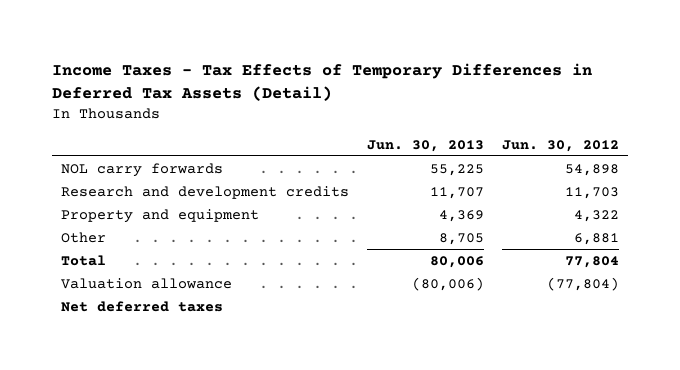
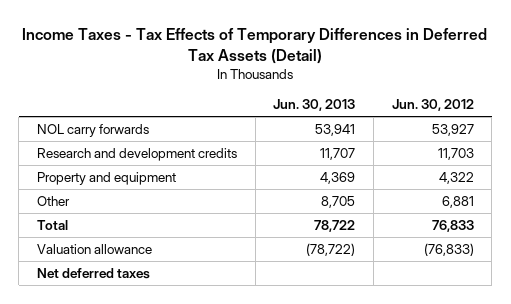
[429,163,484,176] 55,225 -> [315,124,356,137] 53,941
[565,163,620,176] 54,898 -> [431,124,474,137] 53,927
[429,255,484,268] 80,006 -> [314,220,356,233] 78,722
[565,255,620,268] 77,804 -> [431,220,474,233] 76,833
[411,276,484,291] (80,006) -> [306,243,356,257] (78,722)
[547,276,620,291] (77,804) -> [423,243,474,257] (76,833)

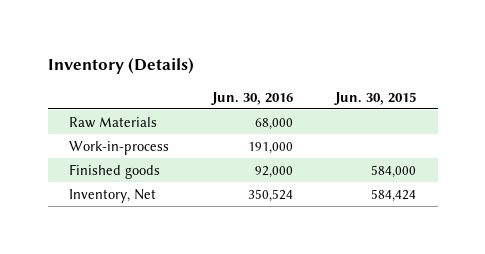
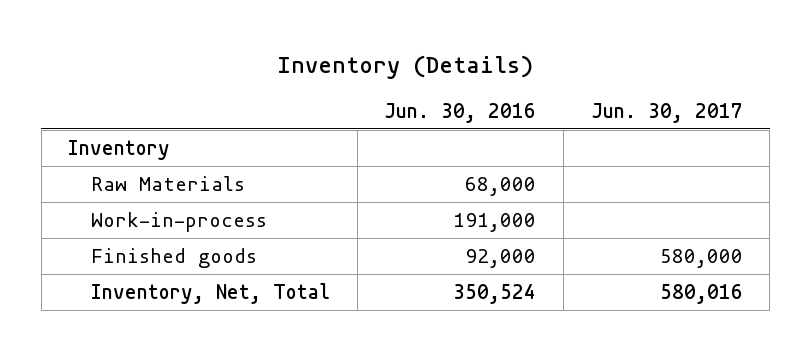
[334,91,417,105] Jun. 30, 2015 -> none
none -> [590,102,743,123] Jun. 30, 2017
none -> [68,139,171,160] Inventory
[68,188,156,203] Inventory, Net -> [91,282,331,304] Inventory, Net, Total

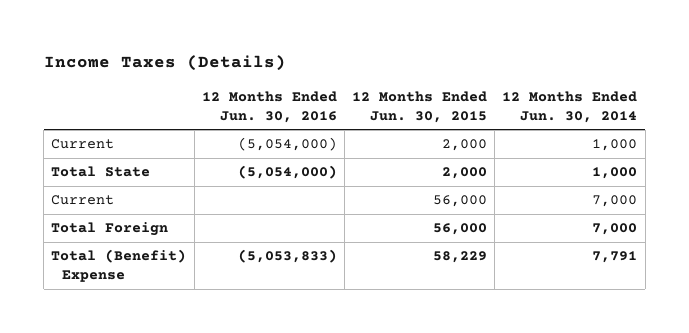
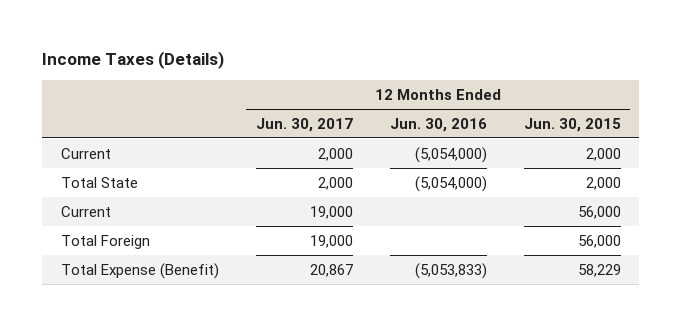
[502,91,638,123] 12 Months Ended Jun. 30, 2014 -> none
none -> [255,117,353,132] Jun. 30, 2017
[51,249,187,282] Total (Benefit) Expense -> [60,262,219,279] Total Expense (Benefit)

